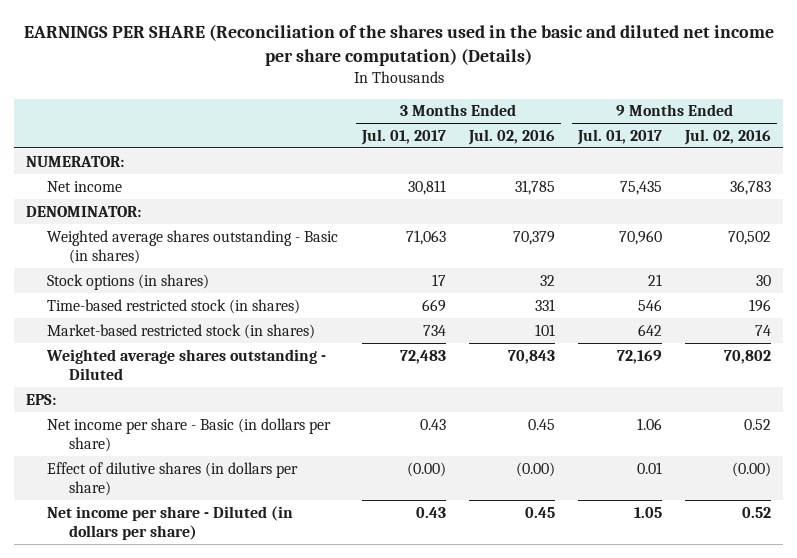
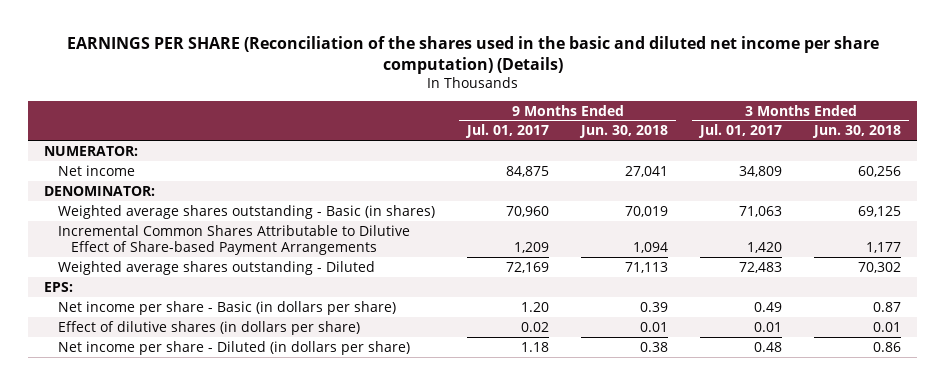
[467,128,555,145] Jul. 02, 2016 -> none
[684,128,772,145] Jul. 02, 2016 -> none
none -> [579,125,669,139] Jun. 30, 2018
none -> [812,125,902,139] Jun. 30, 2018
[407,179,446,195] 30,811 -> [739,165,783,177] 34,809
[620,180,663,195] 75,435 -> [506,165,550,177] 84,875
[47,273,210,290] Stock options (in shares) -> none
[47,298,301,314] Time-based restricted stock (in shares) -> none
[47,323,316,339] Market-based restricted stock (in shares) -> none
none -> [57,224,410,255] Incremental Common Shares Attributable to Dilutive Effect of Share-based Payment Arrangements
[419,418,446,430] 0.43 -> [754,301,783,312] 0.49
[637,417,663,430] 1.06 -> [521,301,550,312] 1.20
[406,461,446,477] (0.00) -> [754,321,783,332] 0.01
[637,461,663,474] 0.01 -> [521,321,550,332] 0.02
[415,506,446,518] 0.43 -> [754,341,783,352] 0.48
[634,506,663,518] 1.05 -> [521,341,550,352] 1.18

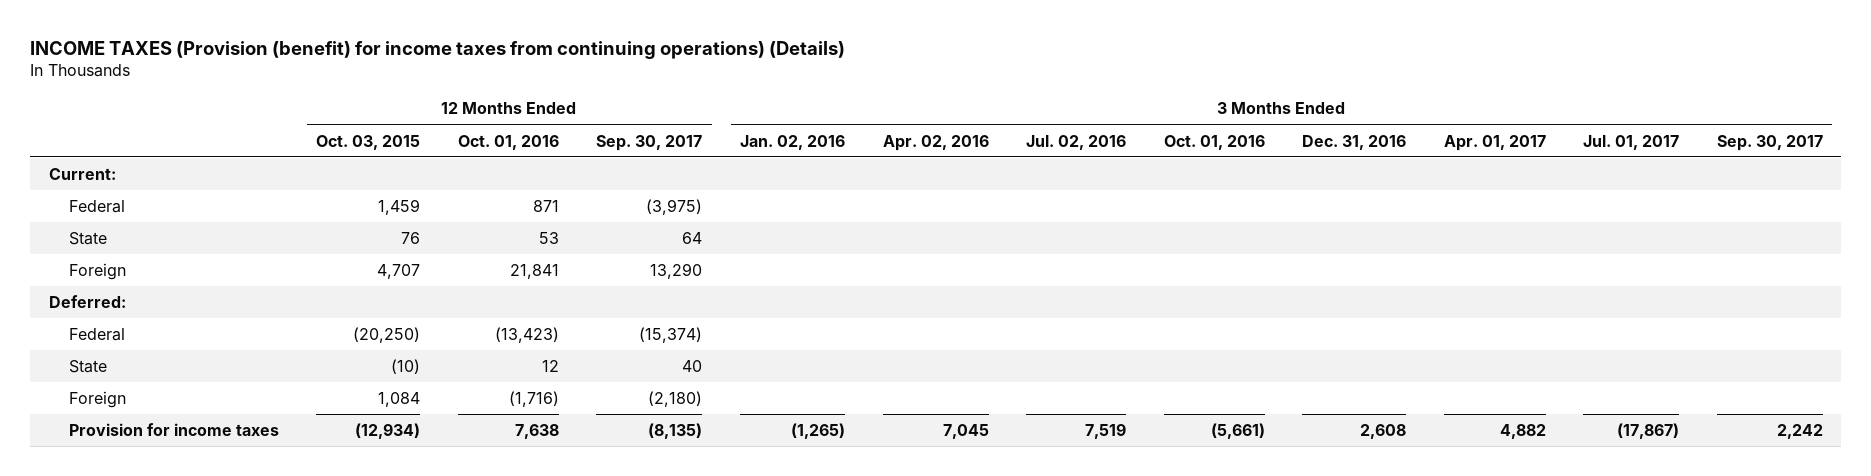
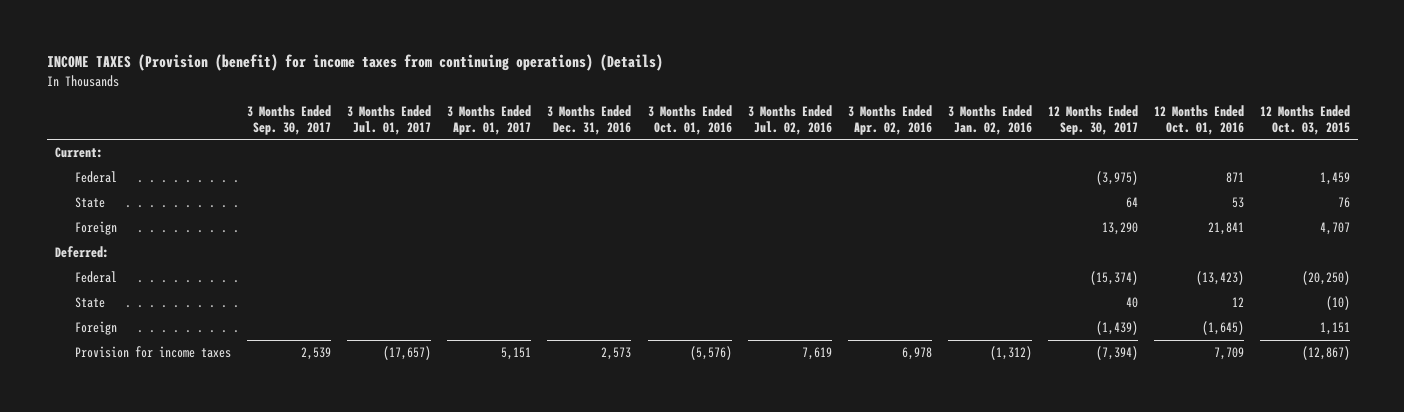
[378,392,421,408] 1,084 -> [1319,322,1350,336] 1,151
[508,391,559,408] (1,716) -> [1201,321,1244,336] (1,645)
[648,391,703,408] (2,180) -> [1095,321,1138,336] (1,439)
[355,423,421,440] (12,934) -> [1301,346,1350,361] (12,867)
[514,424,559,440] 7,638 -> [1213,347,1244,361] 7,709
[648,423,703,440] (8,135) -> [1095,346,1138,361] (7,394)
[791,423,846,440] (1,265) -> [989,346,1032,361] (1,312)
[942,424,989,440] 7,045 -> [901,347,932,361] 6,978
[1085,423,1127,440] 7,519 -> [801,347,832,361] 7,619
[1210,423,1265,440] (5,661) -> [689,346,732,361] (5,576)
[1360,424,1407,440] 2,608 -> [601,347,632,361] 2,573
[1499,424,1546,440] 4,882 -> [501,347,532,361] 5,151
[1617,423,1680,440] (17,867) -> [383,346,432,361] (17,657)
[1776,424,1823,440] 2,242 -> [301,347,332,361] 2,539

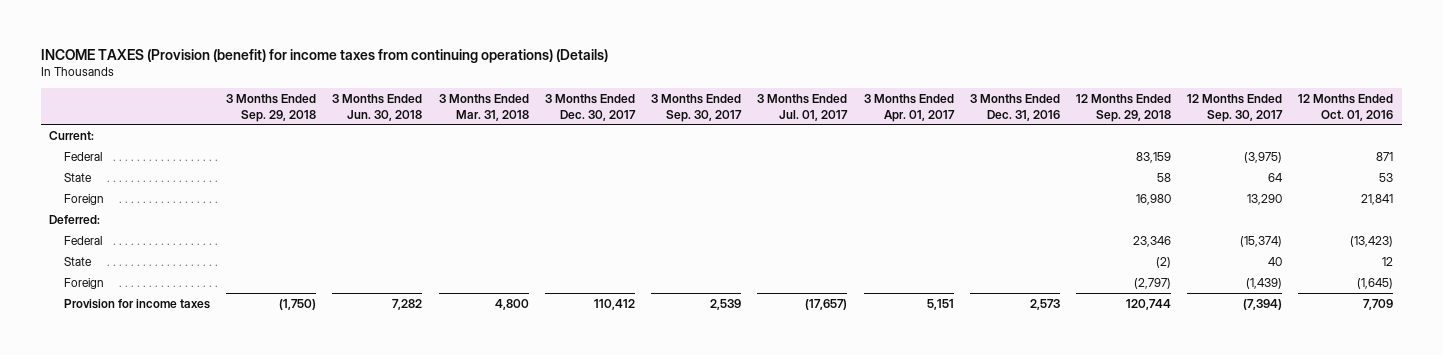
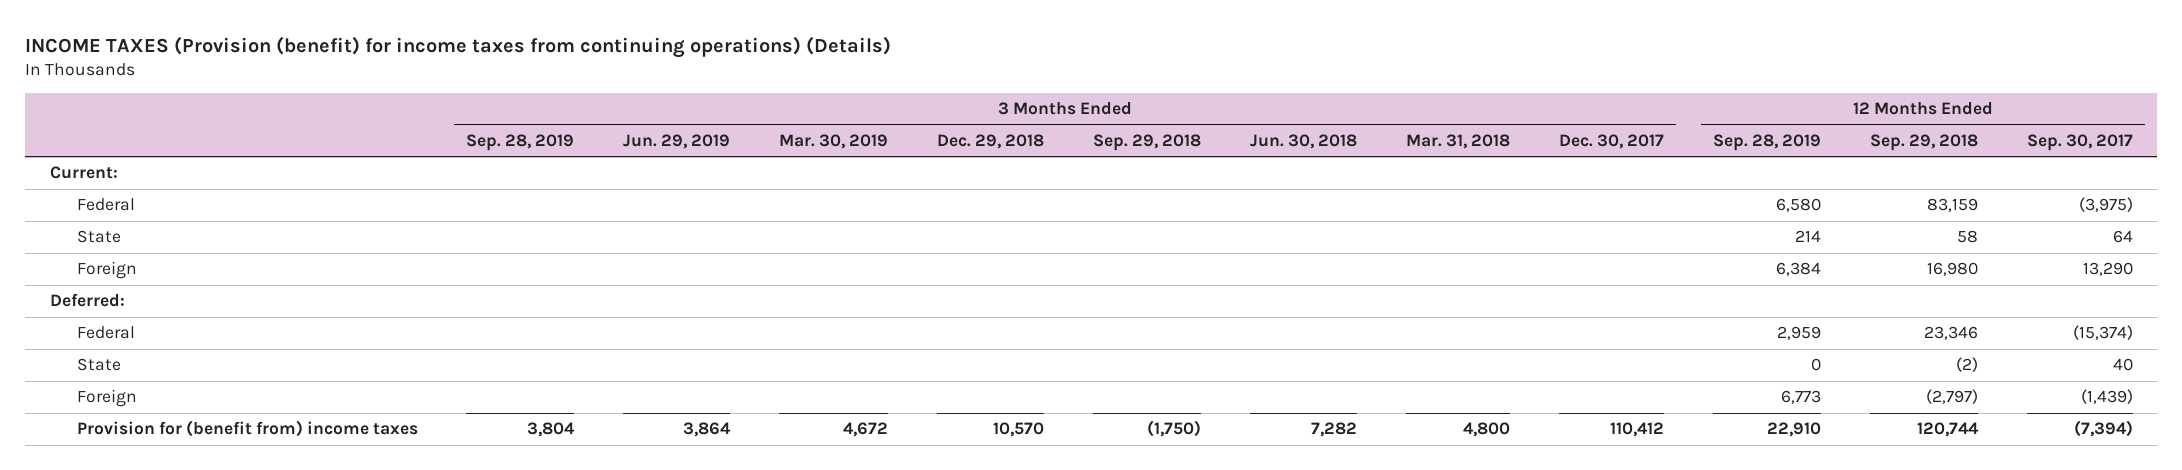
[651,94,743,122] 3 Months Ended Sep. 30, 2017 -> none
[757,94,849,121] 3 Months Ended Jul. 01, 2017 -> none
[863,94,955,122] 3 Months Ended Apr. 01, 2017 -> none
[969,94,1060,121] 3 Months Ended Dec. 31, 2016 -> none
[1298,94,1394,121] 12 Months Ended Oct. 01, 2016 -> none
none -> [466,133,575,151] Sep. 28, 2019
none -> [623,133,731,149] Jun. 29, 2019
none -> [779,133,889,149] Mar. 30, 2019
none -> [937,133,1045,149] Dec. 29, 2018
none -> [1713,133,1822,151] Sep. 28, 2019
[64,298,211,309] Provision for income taxes -> [76,420,418,438] Provision for (benefit from) income taxes

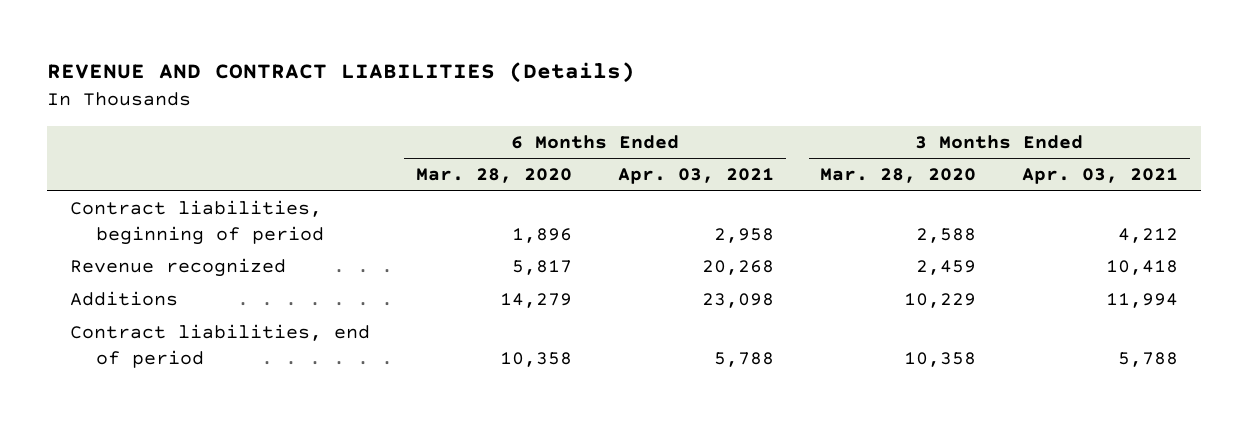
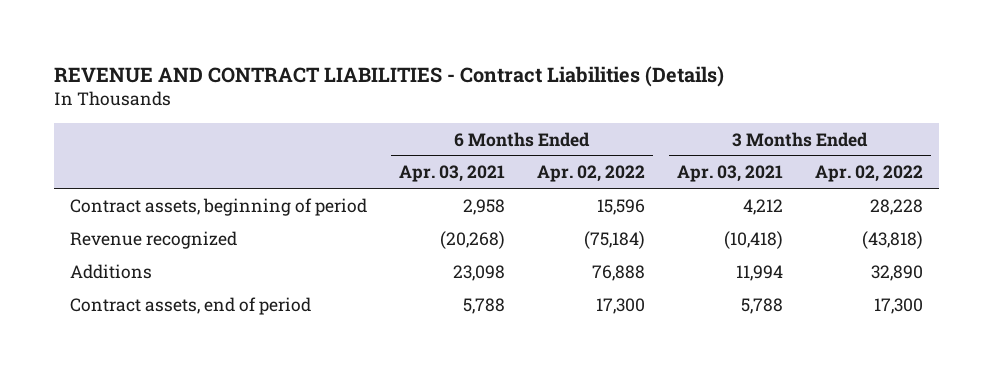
[46,62,635,84] REVENUE AND CONTRACT LIABILITIES (Details) -> [54,65,725,87] REVENUE AND CONTRACT LIABILITIES - Contract Liabilities (Details)
[415,168,572,184] Mar. 28, 2020 -> none
[820,168,977,184] Mar. 28, 2020 -> none
none -> [537,165,646,183] Apr. 02, 2022
none -> [815,165,924,183] Apr. 02, 2022
[69,200,325,245] Contract liabilities, beginning of period -> [70,197,368,216] Contract assets, beginning of period
[702,260,775,276] 20,268 -> [440,230,506,249] (20,268)
[1106,260,1179,276] 10,418 -> [724,230,784,249] (10,418)
[69,324,370,368] Contract liabilities, end of period -> [70,296,312,315] Contract assets, end of period

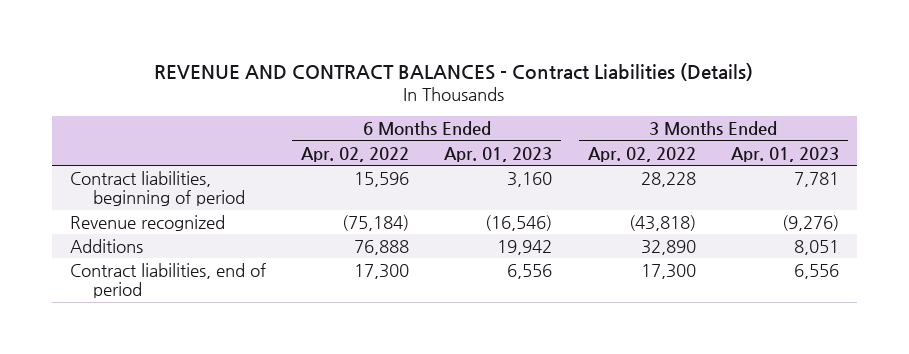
[54,65,725,87] REVENUE AND CONTRACT LIABILITIES - Contract Liabilities (Details) -> [154,62,754,81] REVENUE AND CONTRACT BALANCES - Contract Liabilities (Details)
[399,165,506,183] Apr. 03, 2021 -> none
[677,165,784,183] Apr. 03, 2021 -> none
none -> [444,146,553,162] Apr. 01, 2023
none -> [730,146,839,162] Apr. 01, 2023
[70,197,368,216] Contract assets, beginning of period -> [69,170,246,207] Contract liabilities, beginning of period
[70,296,312,315] Contract assets, end of period -> [69,262,266,299] Contract liabilities, end of period

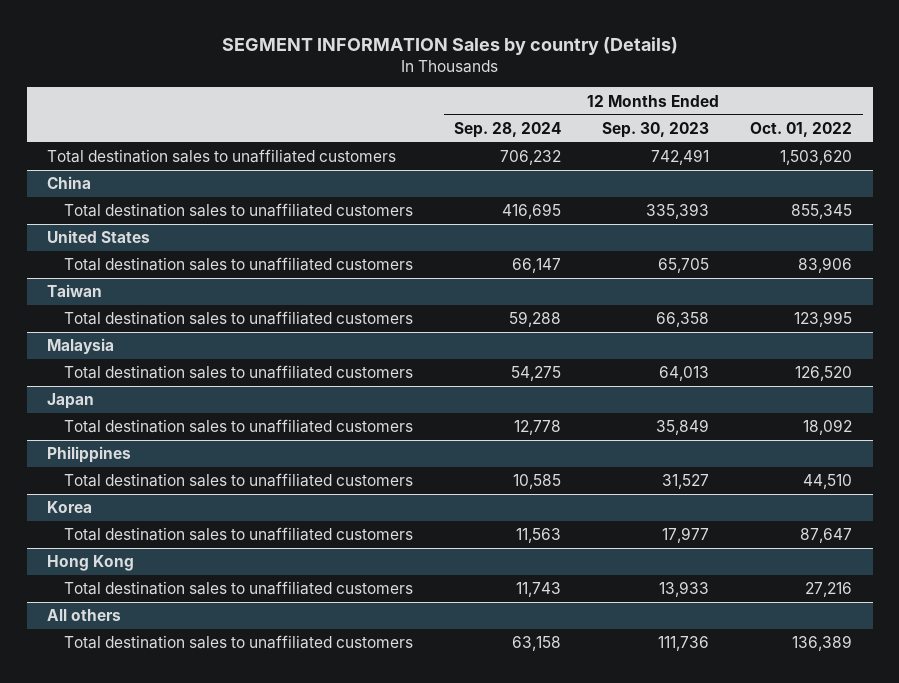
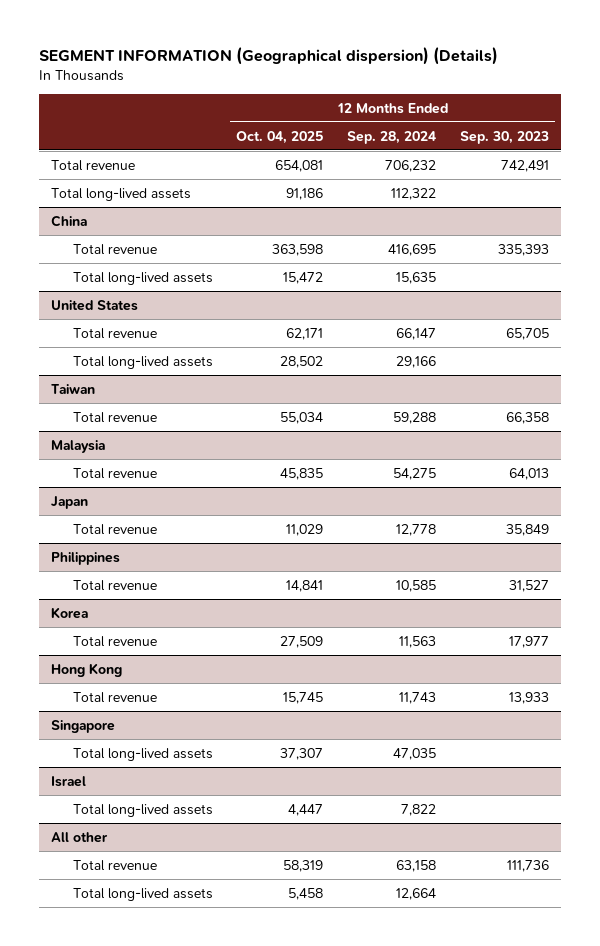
[221,36,678,55] SEGMENT INFORMATION Sales by country (Details) -> [38,46,498,65] SEGMENT INFORMATION (Geographical dispersion) (Details)
[750,121,853,137] Oct. 01, 2022 -> none
none -> [236,130,324,144] Oct. 04, 2025
[47,149,397,164] Total destination sales to unaffiliated customers -> [50,159,135,171] Total revenue
none -> [50,187,191,201] Total long-lived assets
[64,203,414,218] Total destination sales to unaffiliated customers -> [72,243,157,255] Total revenue
none -> [72,271,213,285] Total long-lived assets
[64,257,414,272] Total destination sales to unaffiliated customers -> [72,327,157,339] Total revenue
none -> [72,355,213,369] Total long-lived assets
[64,311,414,326] Total destination sales to unaffiliated customers -> [72,411,157,423] Total revenue
[64,365,414,380] Total destination sales to unaffiliated customers -> [72,467,157,479] Total revenue
[64,419,414,434] Total destination sales to unaffiliated customers -> [72,523,157,535] Total revenue
[64,473,414,488] Total destination sales to unaffiliated customers -> [72,579,157,591] Total revenue
[64,527,414,542] Total destination sales to unaffiliated customers -> [72,635,157,647] Total revenue
[64,581,414,596] Total destination sales to unaffiliated customers -> [72,691,157,703] Total revenue
none -> [50,719,115,733] Singapore
none -> [72,747,213,761] Total long-lived assets
none -> [50,775,86,787] Israel
none -> [72,803,213,817] Total long-lived assets
[47,609,122,622] All others -> [50,831,108,843] All other
[64,635,414,650] Total destination sales to unaffiliated customers -> [72,859,157,871] Total revenue
none -> [72,887,213,901] Total long-lived assets

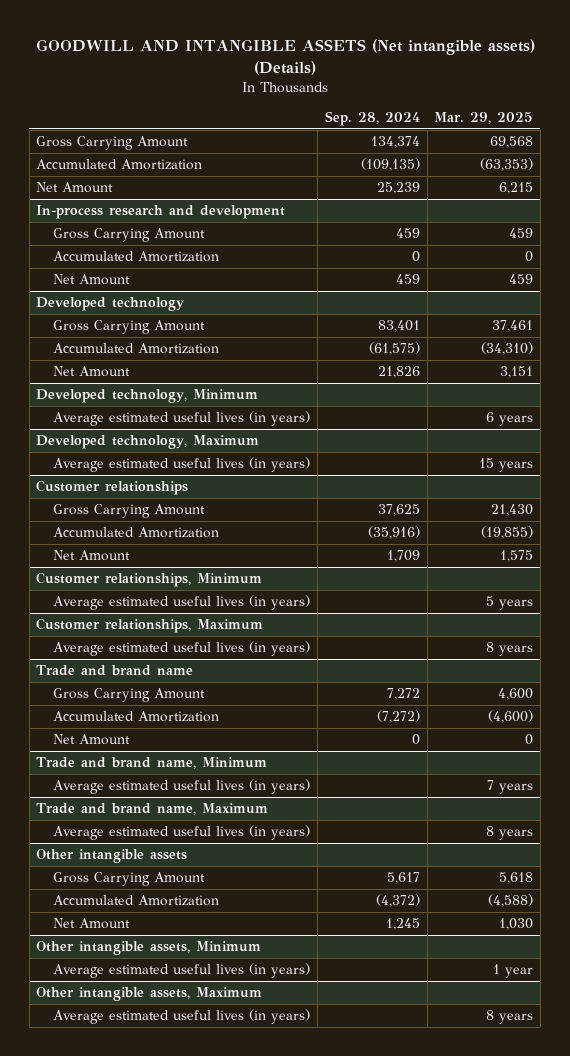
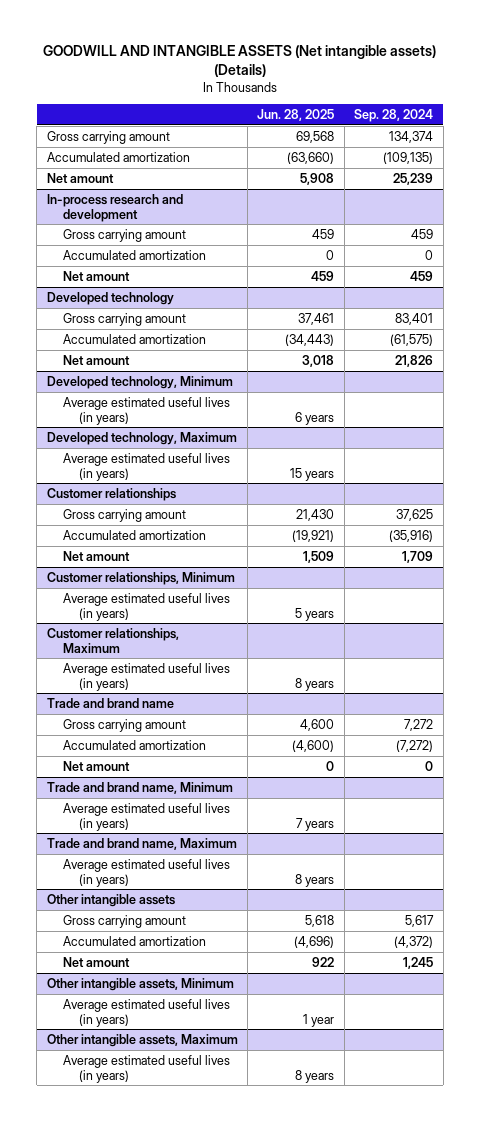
[434,112,534,125] Mar. 29, 2025 -> none
none -> [257,108,335,121] Jun. 28, 2025
[36,136,189,151] Gross Carrying Amount -> [46,130,170,144] Gross carrying amount
[36,159,203,171] Accumulated Amortization -> [46,151,190,162] Accumulated amortization
[36,182,114,194] Net Amount -> [46,172,114,183] Net amount
[53,228,206,243] Gross Carrying Amount -> [62,228,186,242] Gross carrying amount
[53,251,220,263] Accumulated Amortization -> [62,249,206,260] Accumulated amortization
[53,274,131,286] Net Amount -> [62,270,130,281] Net amount
[53,320,206,335] Gross Carrying Amount -> [62,312,186,326] Gross carrying amount
[53,343,220,355] Accumulated Amortization -> [62,333,206,344] Accumulated amortization
[53,366,131,378] Net Amount -> [62,354,130,365] Net amount
[53,504,206,519] Gross Carrying Amount -> [62,508,186,522] Gross carrying amount
[53,527,220,539] Accumulated Amortization -> [62,529,206,540] Accumulated amortization
[53,550,131,562] Net Amount -> [62,550,130,561] Net amount
[53,688,206,703] Gross Carrying Amount -> [62,718,186,732] Gross carrying amount
[53,711,220,723] Accumulated Amortization -> [62,739,206,750] Accumulated amortization
[53,734,131,746] Net Amount -> [62,760,130,771] Net amount
[53,872,206,887] Gross Carrying Amount -> [62,914,186,928] Gross carrying amount
[53,895,220,907] Accumulated Amortization -> [62,935,206,946] Accumulated amortization
[53,918,131,930] Net Amount -> [62,956,130,967] Net amount

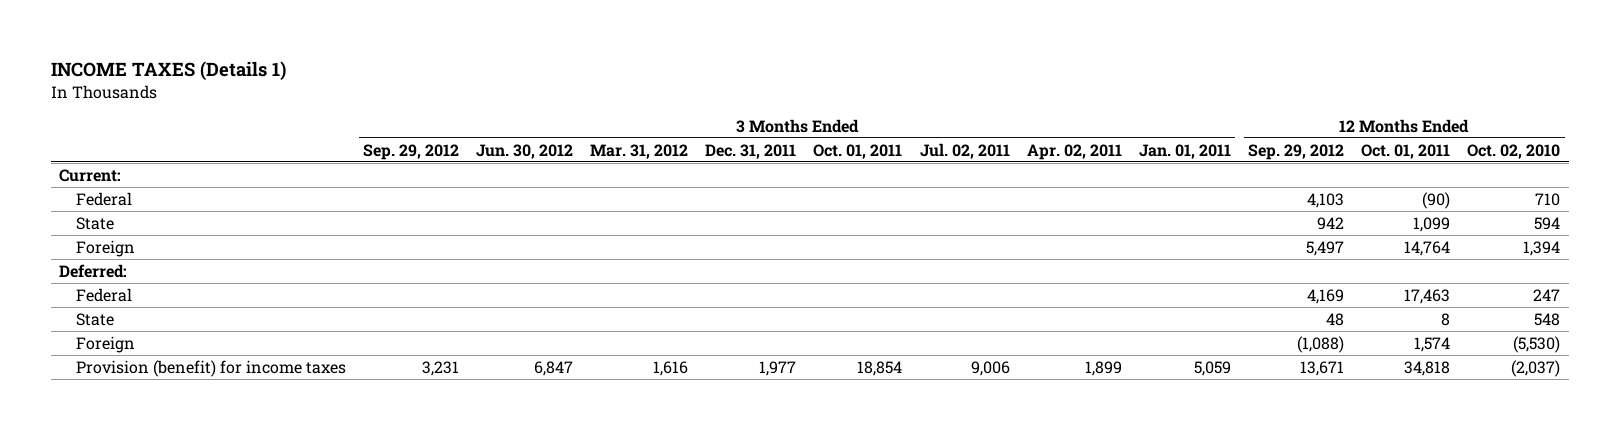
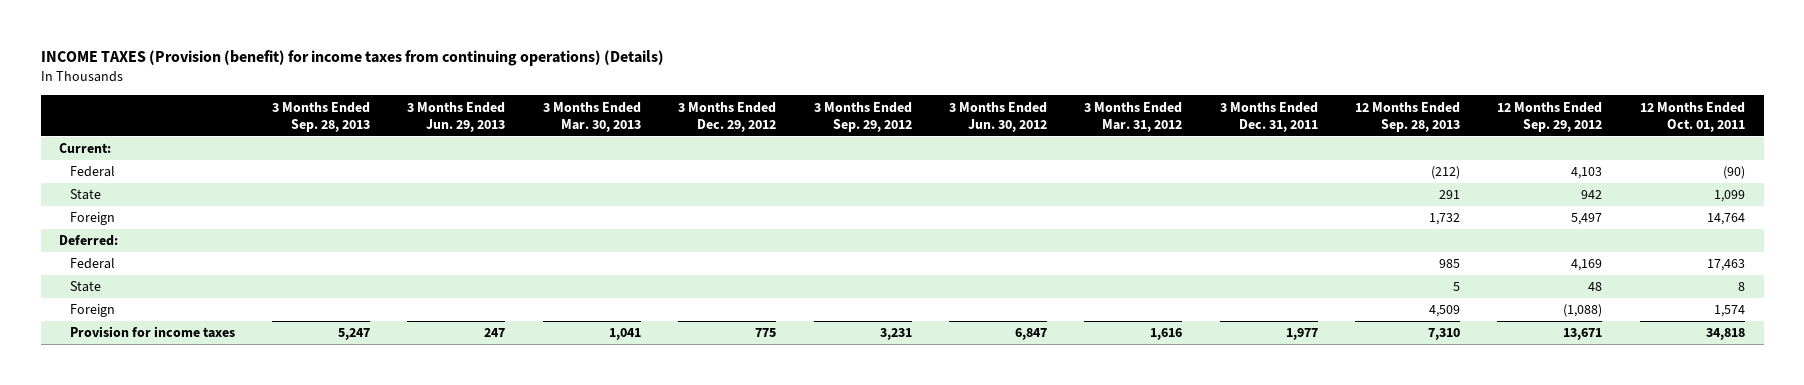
[50,60,286,81] INCOME TAXES (Details 1) -> [40,50,664,67] INCOME TAXES (Provision (benefit) for income taxes from continuing operations) (Details)
[813,143,903,159] Oct. 01, 2011 -> none
[919,142,1010,159] Jul. 02, 2011 -> none
[1026,143,1122,160] Apr. 02, 2011 -> none
[1138,143,1231,159] Jan. 01, 2011 -> none
[1467,143,1561,159] Oct. 02, 2010 -> none
none -> [271,101,370,132] 3 Months Ended Sep. 28, 2013
none -> [407,101,506,132] 3 Months Ended Jun. 29, 2013
none -> [542,101,641,132] 3 Months Ended Mar. 30, 2013
none -> [678,101,777,132] 3 Months Ended Dec. 29, 2012
none -> [1355,101,1461,132] 12 Months Ended Sep. 28, 2013
[75,359,346,377] Provision (benefit) for income taxes -> [69,326,235,339] Provision for income taxes

